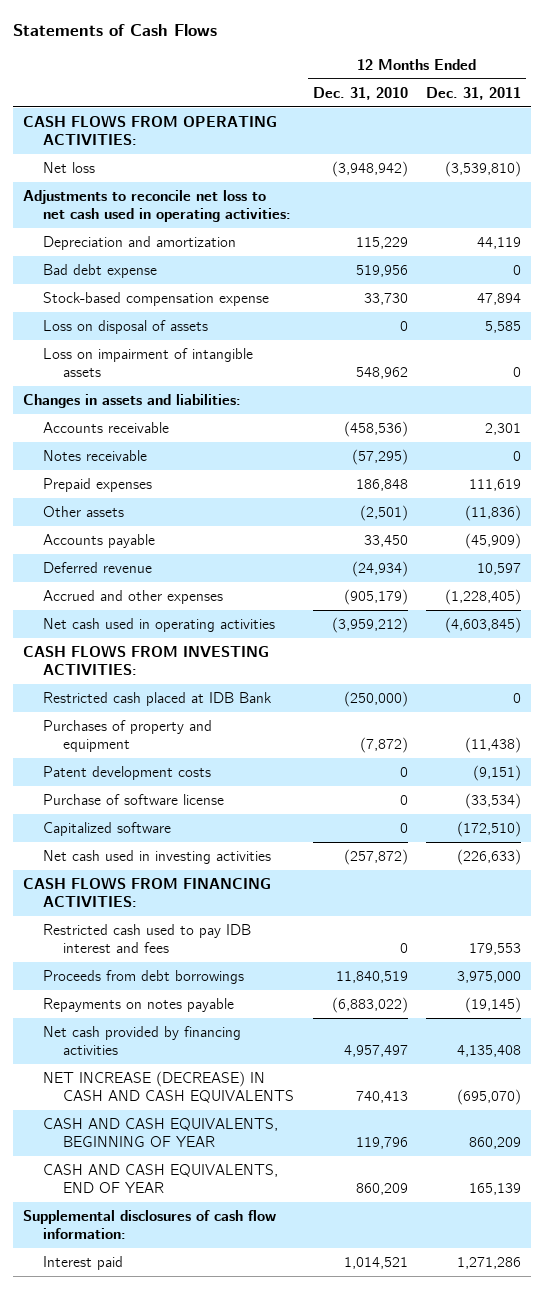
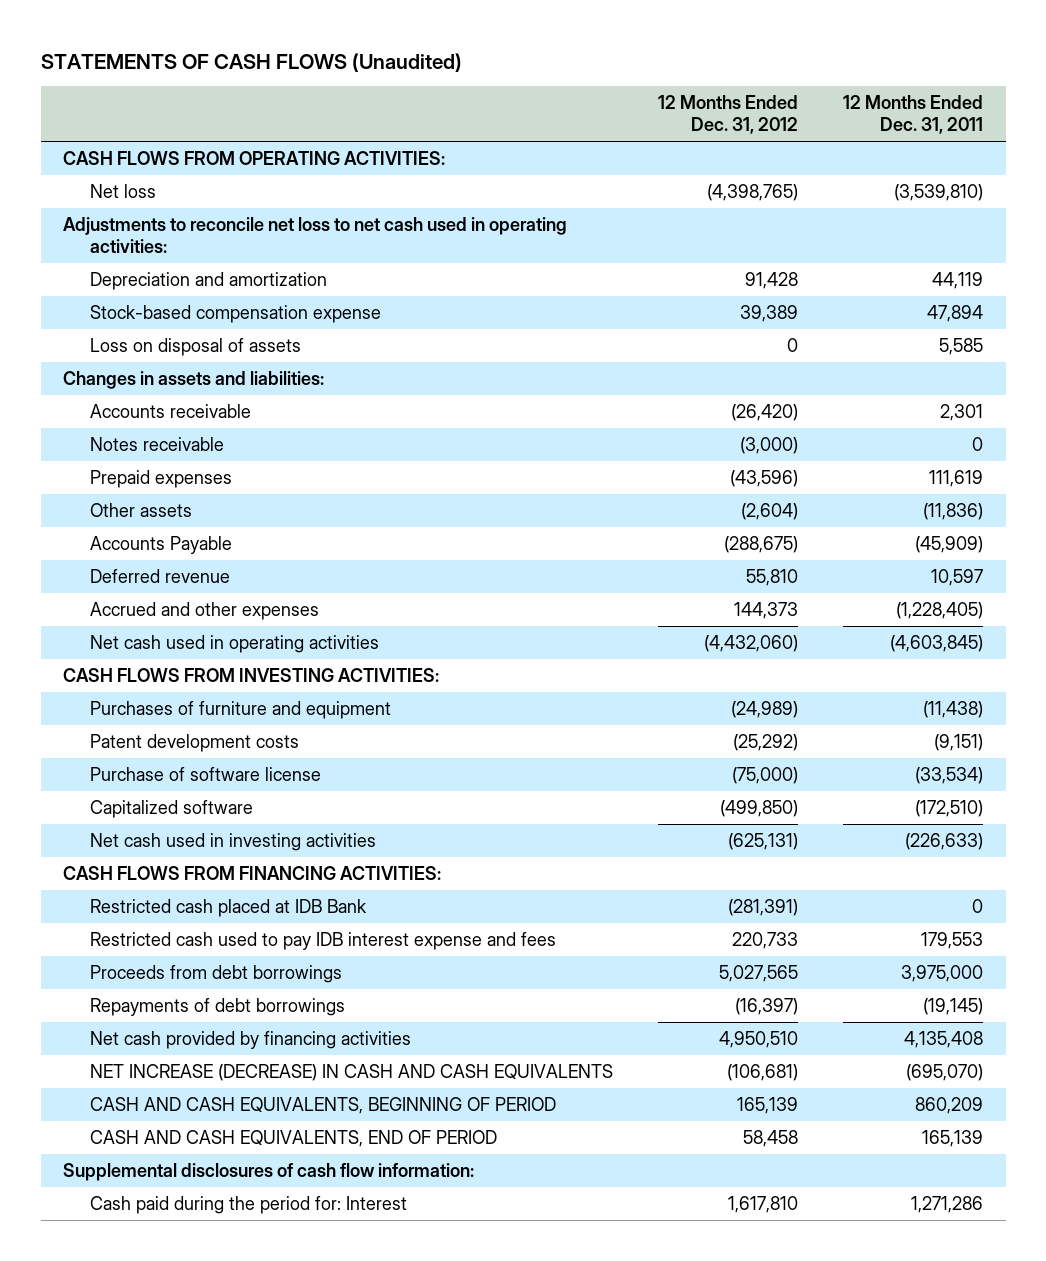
[13,24,218,37] Statements of Cash Flows -> [40,52,462,72] STATEMENTS OF CASH FLOWS (Unaudited)
[312,86,408,100] Dec. 31, 2010 -> none
none -> [658,95,799,135] 12 Months Ended Dec. 31, 2012
[42,264,157,279] Bad debt expense -> none
[42,348,253,377] Loss on impairment of intangible assets -> none
[42,534,155,549] Accounts payable -> [90,535,233,554] Accounts Payable
[42,720,212,752] Purchases of property and equipment -> [90,700,392,719] Purchases of furniture and equipment
[42,692,272,707] Restricted cash placed at IDB Bank -> [90,898,368,917] Restricted cash placed at IDB Bank
[42,924,251,953] Restricted cash used to pay IDB interest and fees -> [90,931,557,950] Restricted cash used to pay IDB interest expense and fees
[42,998,234,1013] Repayments on notes payable -> [90,997,346,1016] Repayments of debt borrowings
[42,1118,278,1147] CASH AND CASH EQUIVALENTS, BEGINNING OF YEAR -> [90,1096,557,1114] CASH AND CASH EQUIVALENTS, BEGINNING OF PERIOD
[42,1164,278,1193] CASH AND CASH EQUIVALENTS, END OF YEAR -> [90,1129,498,1147] CASH AND CASH EQUIVALENTS, END OF PERIOD
[42,1256,123,1271] Interest paid -> [90,1195,408,1214] Cash paid during the period for: Interest

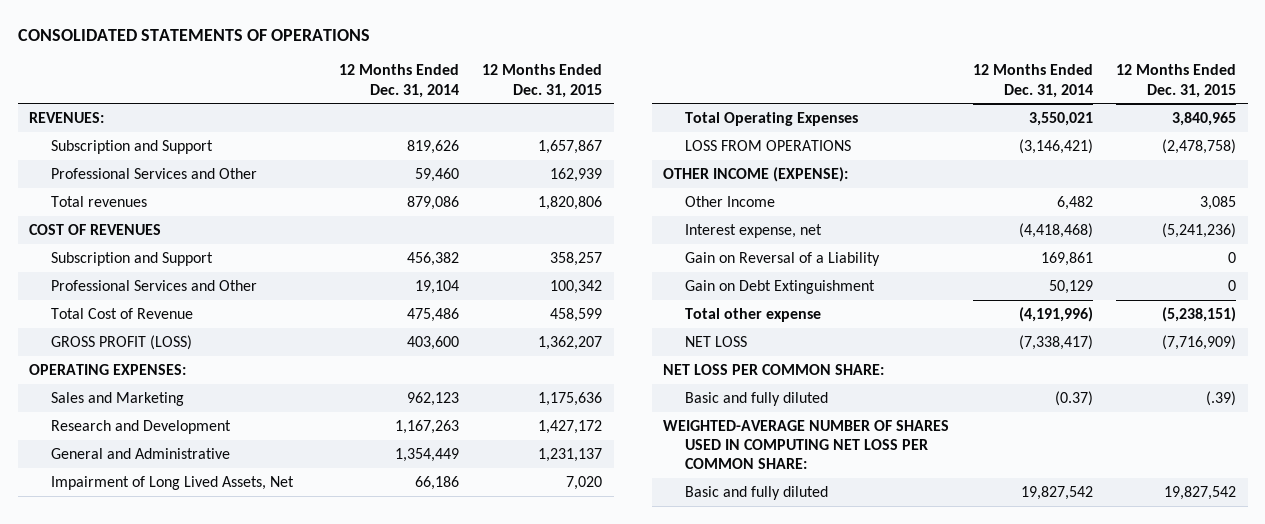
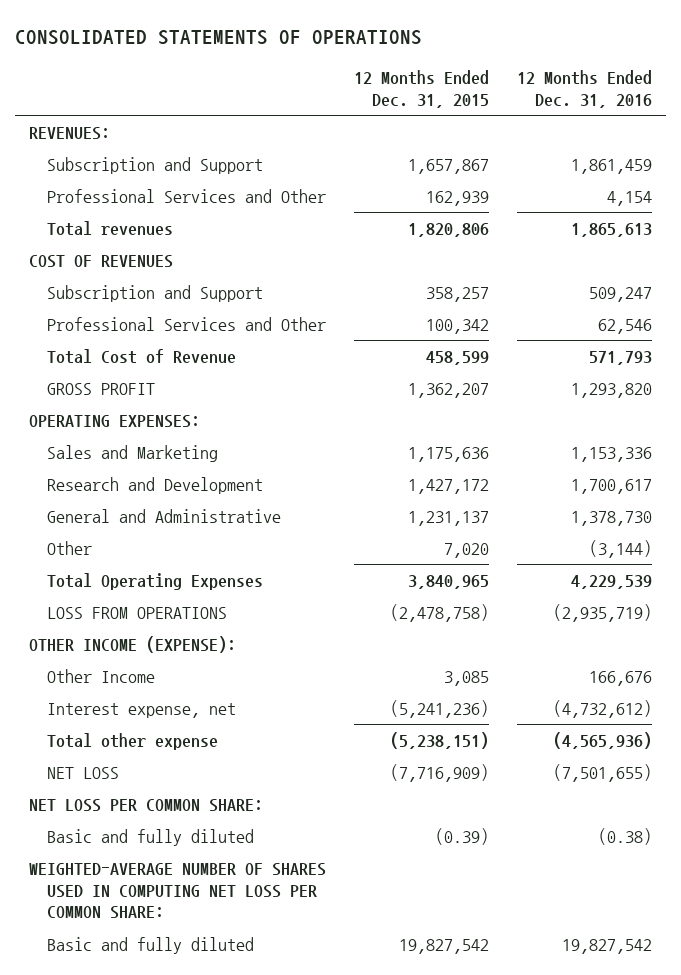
[338,64,459,98] 12 Months Ended Dec. 31, 2014 -> none
none -> [516,70,652,109] 12 Months Ended Dec. 31, 2016
[50,334,192,350] GROSS PROFIT (LOSS) -> [46,382,155,395] GROSS PROFIT
[50,475,294,490] Impairment of Long Lived Assets, Net -> none
none -> [46,540,92,555] Other
[684,251,880,266] Gain on Reversal of a Liability -> none
[684,279,875,294] Gain on Debt Extinguishment -> none
[1206,390,1237,406] (.39) -> [434,827,489,845] (0.39)

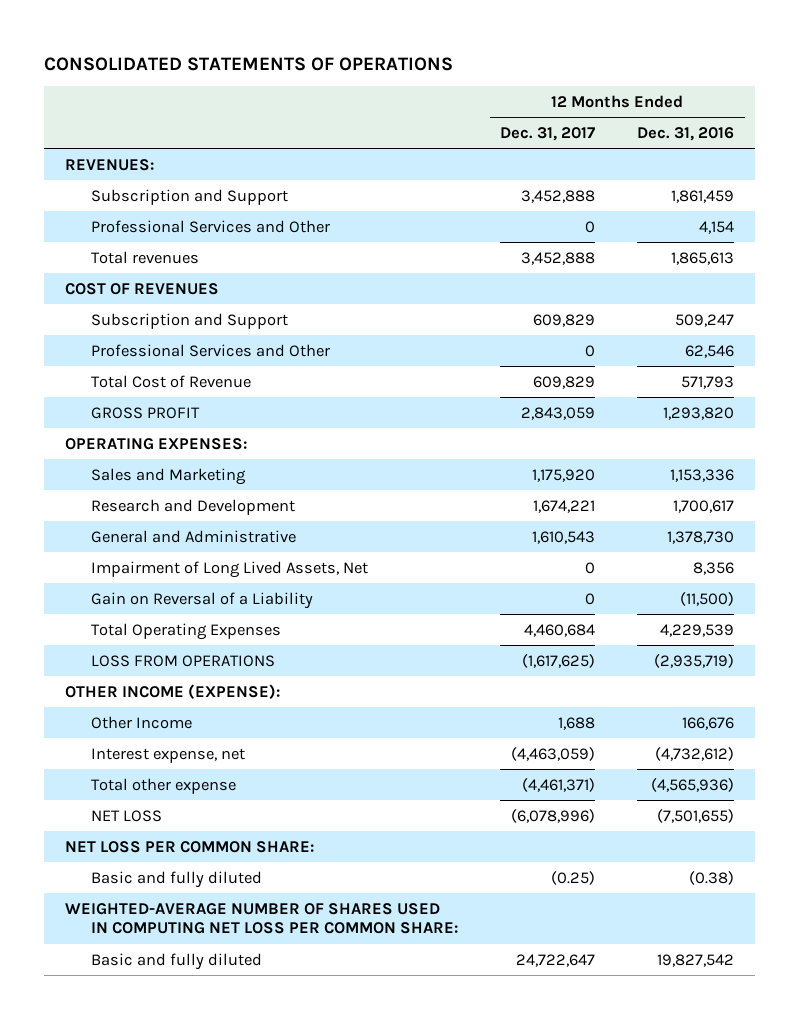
[353,70,489,109] 12 Months Ended Dec. 31, 2015 -> none
none -> [500,126,596,141] Dec. 31, 2017
[46,540,92,555] Other -> none
none -> [90,560,368,578] Impairment of Long Lived Assets, Net
none -> [90,591,313,609] Gain on Reversal of a Liability

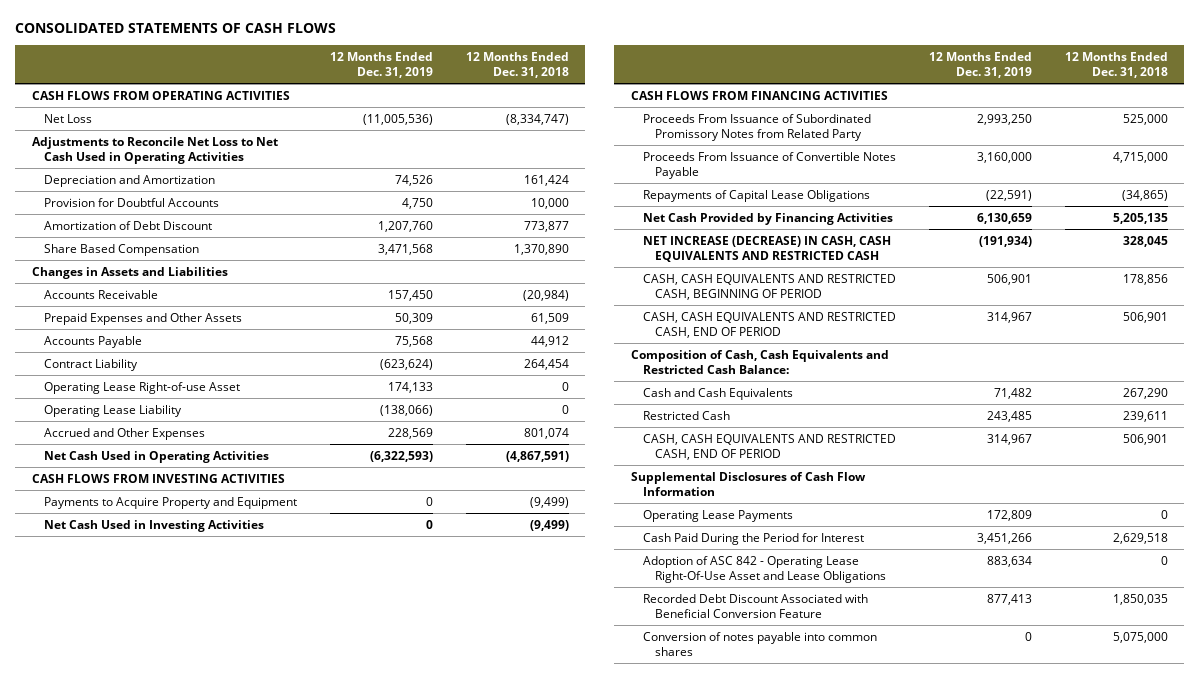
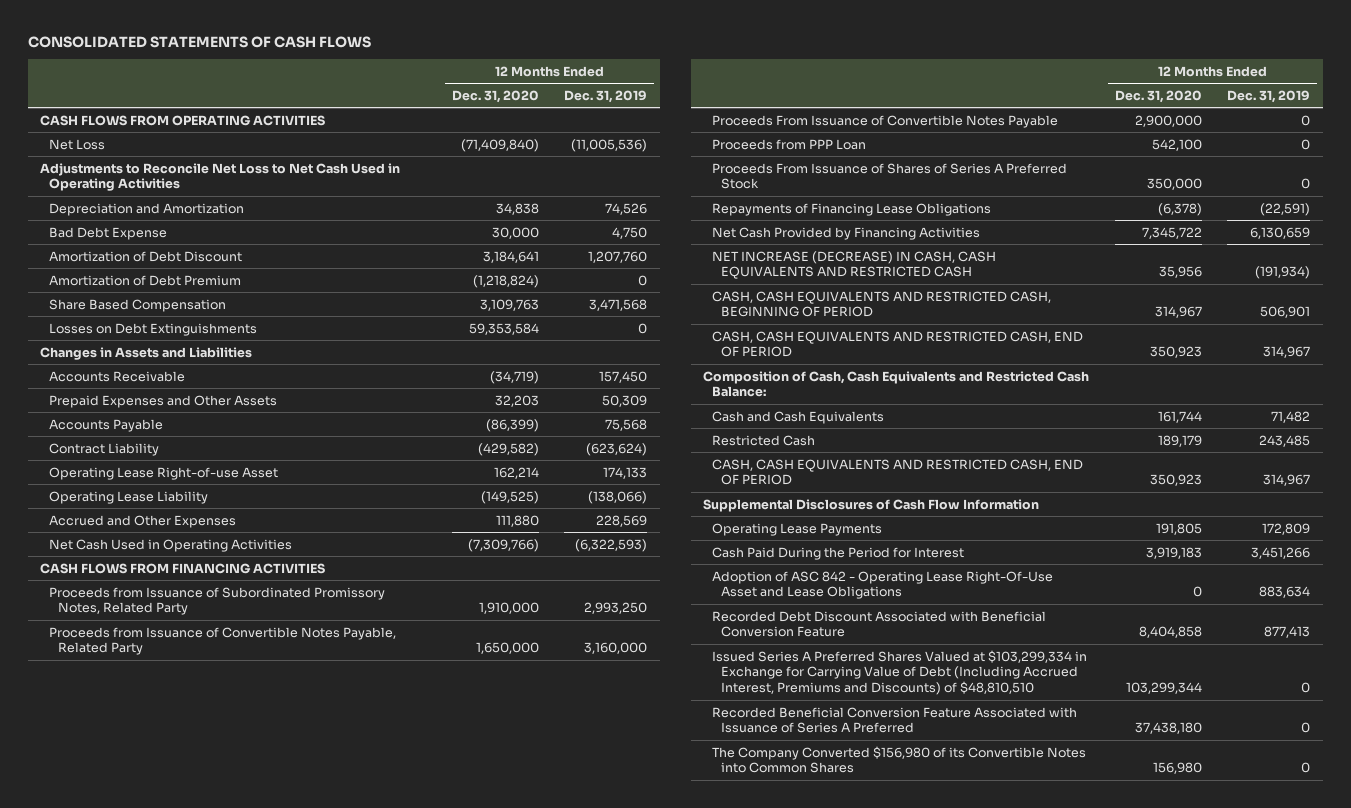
[465,51,569,78] 12 Months Ended Dec. 31, 2018 -> none
none -> [451,89,539,103] Dec. 31, 2020
[43,197,219,207] Provision for Doubtful Accounts -> [49,226,168,240] Bad Debt Expense
none -> [49,274,242,286] Amortization of Debt Premium
none -> [49,322,258,336] Losses on Debt Extinguishments
[31,473,285,483] CASH FLOWS FROM INVESTING ACTIVITIES -> none
[43,496,297,509] Payments to Acquire Property and Equipment -> none
[43,519,264,532] Net Cash Used in Investing Activities -> none
none -> [49,586,386,616] Proceeds from Issuance of Subordinated Promissory Notes, Related Party
[642,113,871,141] Proceeds From Issuance of Subordinated Promissory Notes from Related Party -> [49,626,397,656] Proceeds from Issuance of Convertible Notes Payable, Related Party
[976,113,1032,125] 2,993,250 -> [584,642,648,655] 3,160,000
[976,151,1032,163] 3,160,000 -> [1301,114,1311,126] 0
none -> [712,138,867,150] Proceeds from PPP Loan
none -> [712,162,1068,190] Proceeds From Issuance of Shares of Series A Preferred Stock
[642,189,870,202] Repayments of Capital Lease Obligations -> [712,202,992,216] Repayments of Financing Lease Obligations
none -> [712,649,1088,696] Issued Series A Preferred Shares Valued at $103,299,334 in Exchange for Carrying Value of Debt (Including Accrued Interest, Premiums and Discounts) of $48,810,510
none -> [712,706,1078,734] Recorded Beneficial Conversion Feature Associated with Issuance of Series A Preferred
[642,631,877,656] Conversion of notes payable into common shares -> [712,745,1087,774] The Company Converted $156,980 of its Convertible Notes into Common Shares

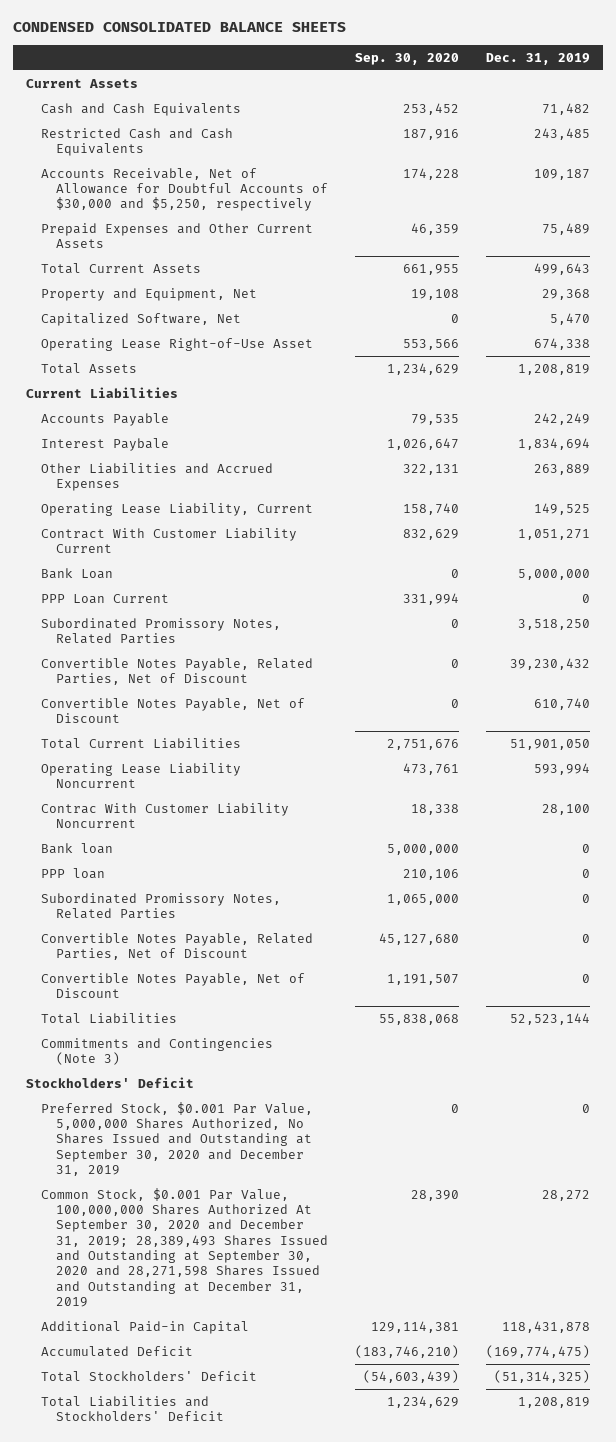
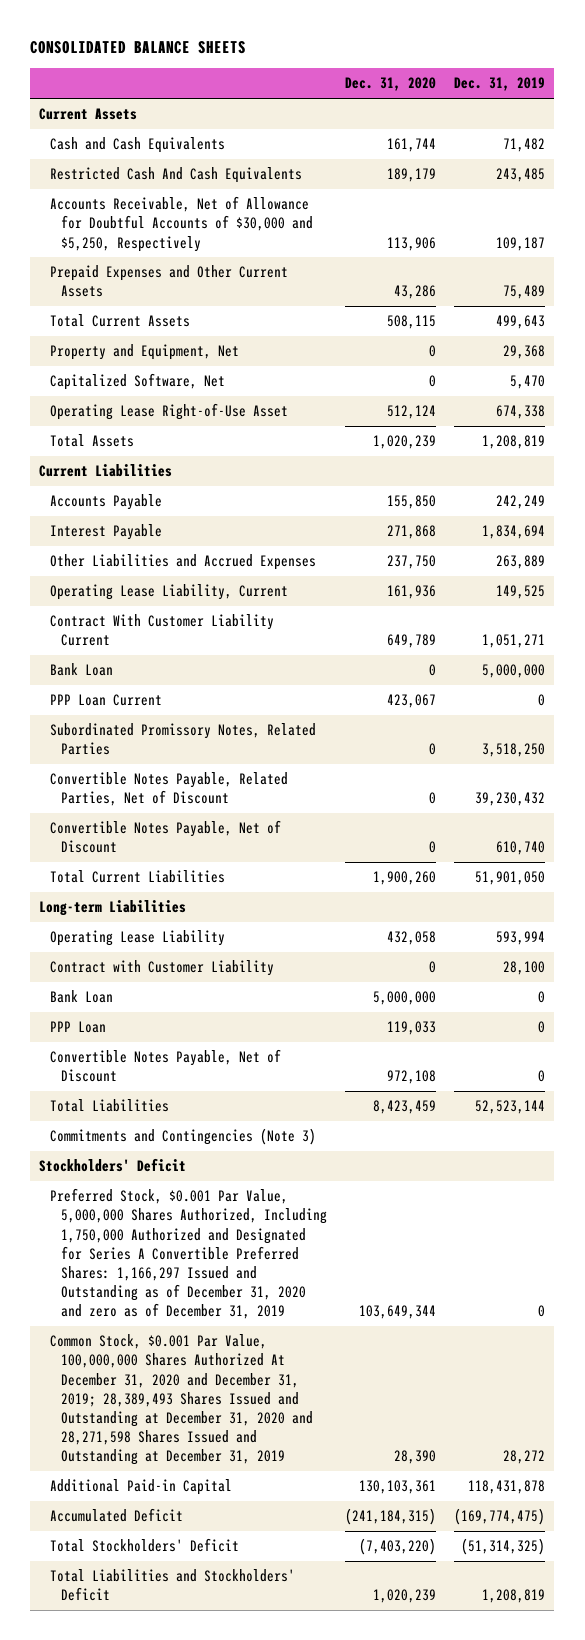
[12,22,346,33] CONDENSED CONSOLIDATED BALANCE SHEETS -> [30,41,247,55] CONSOLIDATED BALANCE SHEETS
[354,52,459,65] Sep. 30, 2020 -> none
none -> [345,77,437,92] Dec. 31, 2020
[41,127,234,157] Restricted Cash and Cash Equivalents -> [50,167,303,184] Restricted Cash And Cash Equivalents
[41,167,329,212] Accounts Receivable, Net of Allowance for Doubtful Accounts of $30,000 and $5,250, respectively -> [50,196,314,252] Accounts Receivable, Net of Allowance for Doubtful Accounts of $30,000 and $5,250, Respectively
[41,437,170,451] Interest Paybale -> [50,524,163,541] Interest Payable
[41,892,282,920] Subordinated Promissory Notes, Related Parties -> none
[41,932,314,961] Convertible Notes Payable, Related Parties, Net of Discount -> none
none -> [39,900,187,917] Long-term Liabilities
[41,762,242,789] Operating Lease Liability Noncurrent -> [50,930,226,947] Operating Lease Liability
[41,802,290,829] Contrac With Customer Liability Noncurrent -> [50,960,275,977] Contract with Customer Liability
[41,842,114,854] Bank loan -> [50,990,114,1004] Bank Loan
[41,867,106,879] PPP loan -> [50,1021,107,1034] PPP Loan
[41,1101,314,1176] Preferred Stock, $0.001 Par Value, 5,000,000 Shares Authorized, No Shares Issued and Outstanding at September 30, 2020 and December 31, 2019 -> [50,1188,328,1320] Preferred Stock, $0.001 Par Value, 5,000,000 Shares Authorized, Including 1,750,000 Authorized and Designated for Series A Convertible Preferred Shares: 1,166,297 Issued and Outstanding as of December 31, 2020 and zero as of December 31, 2019
[41,1187,329,1307] Common Stock, $0.001 Par Value, 100,000,000 Shares Authorized At September 30, 2020 and December 31, 2019; 28,389,493 Shares Issued and Outstanding at September 30, 2020 and 28,271,598 Shares Issued and Outstanding at December 31, 2019 -> [50,1334,314,1466] Common Stock, $0.001 Par Value, 100,000,000 Shares Authorized At December 31, 2020 and December 31, 2019; 28,389,493 Shares Issued and Outstanding at December 31, 2020 and 28,271,598 Shares Issued and Outstanding at December 31, 2019

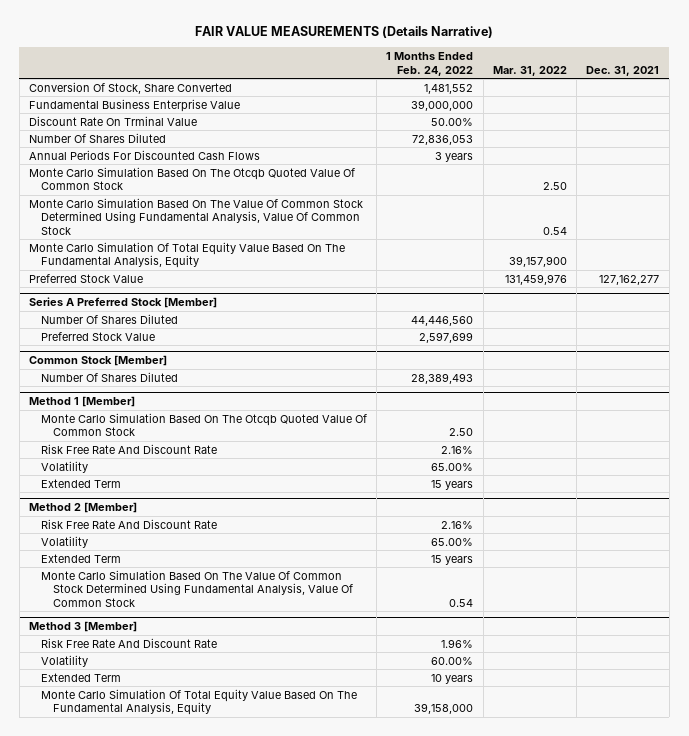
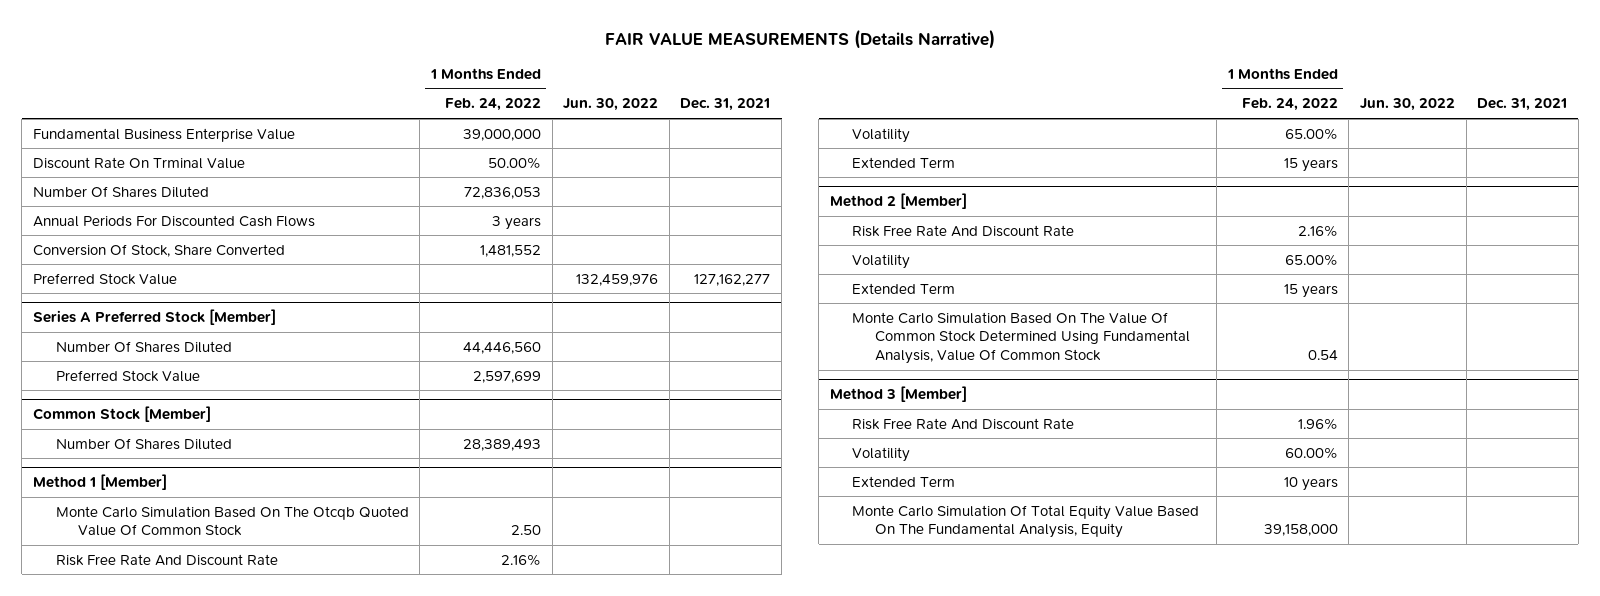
[492,65,567,76] Mar. 31, 2022 -> none
none -> [563,98,659,112] Jun. 30, 2022
[29,166,356,191] Monte Carlo Simulation Based On The Otcqb Quoted Value Of Common Stock -> none
[29,197,364,235] Monte Carlo Simulation Based On The Value Of Common Stock Determined Using Fundamental Analysis, Value Of Common Stock -> none
[29,241,346,269] Monte Carlo Simulation Of Total Equity Value Based On The Fundamental Analysis, Equity -> none
[29,81,233,94] Conversion Of Stock, Share Converted -> [33,243,286,257] Conversion Of Stock, Share Converted

